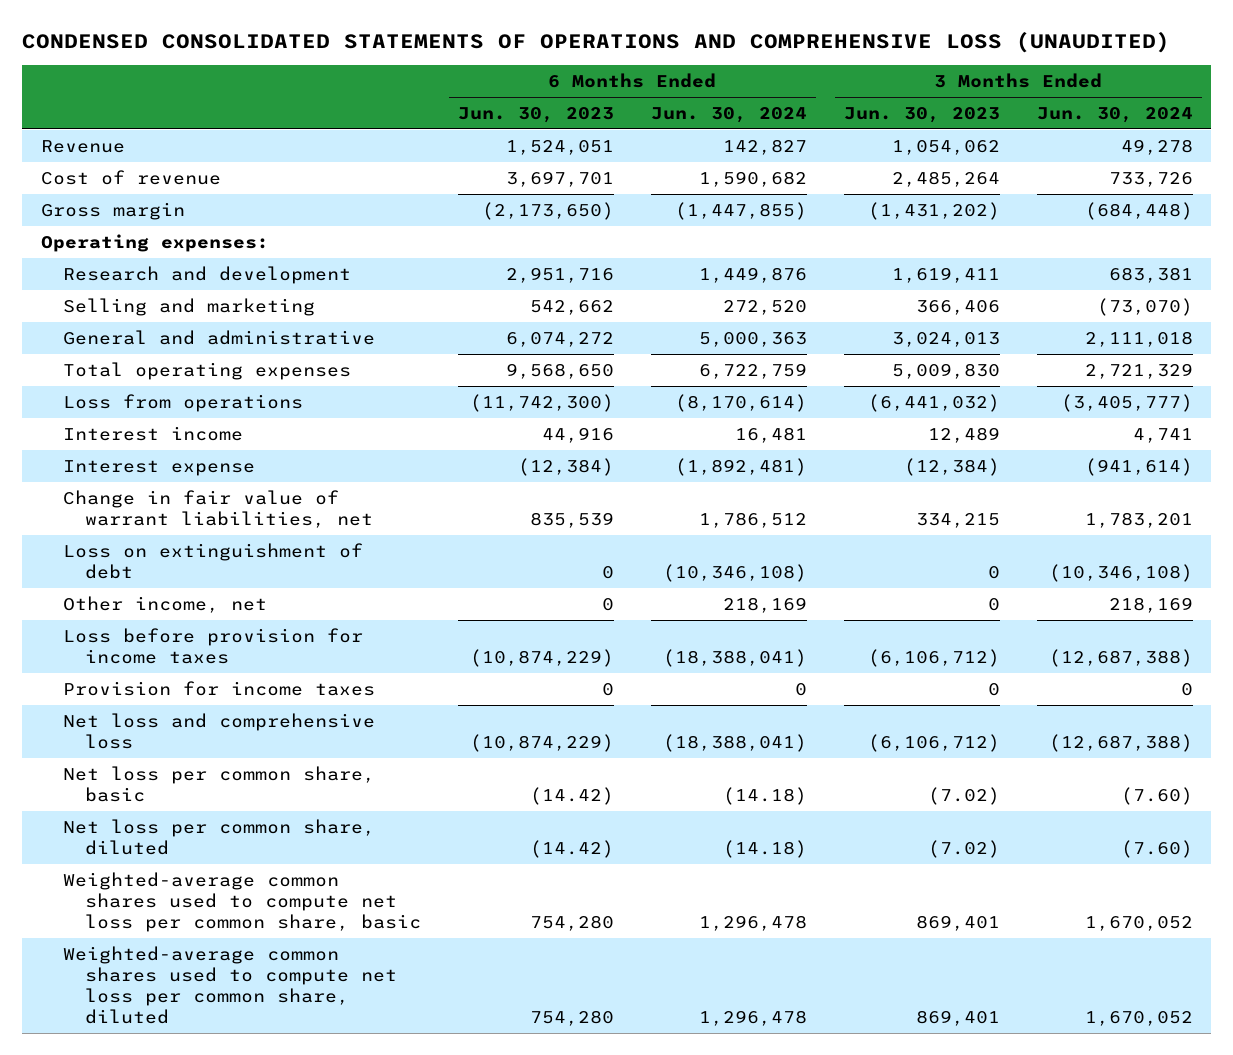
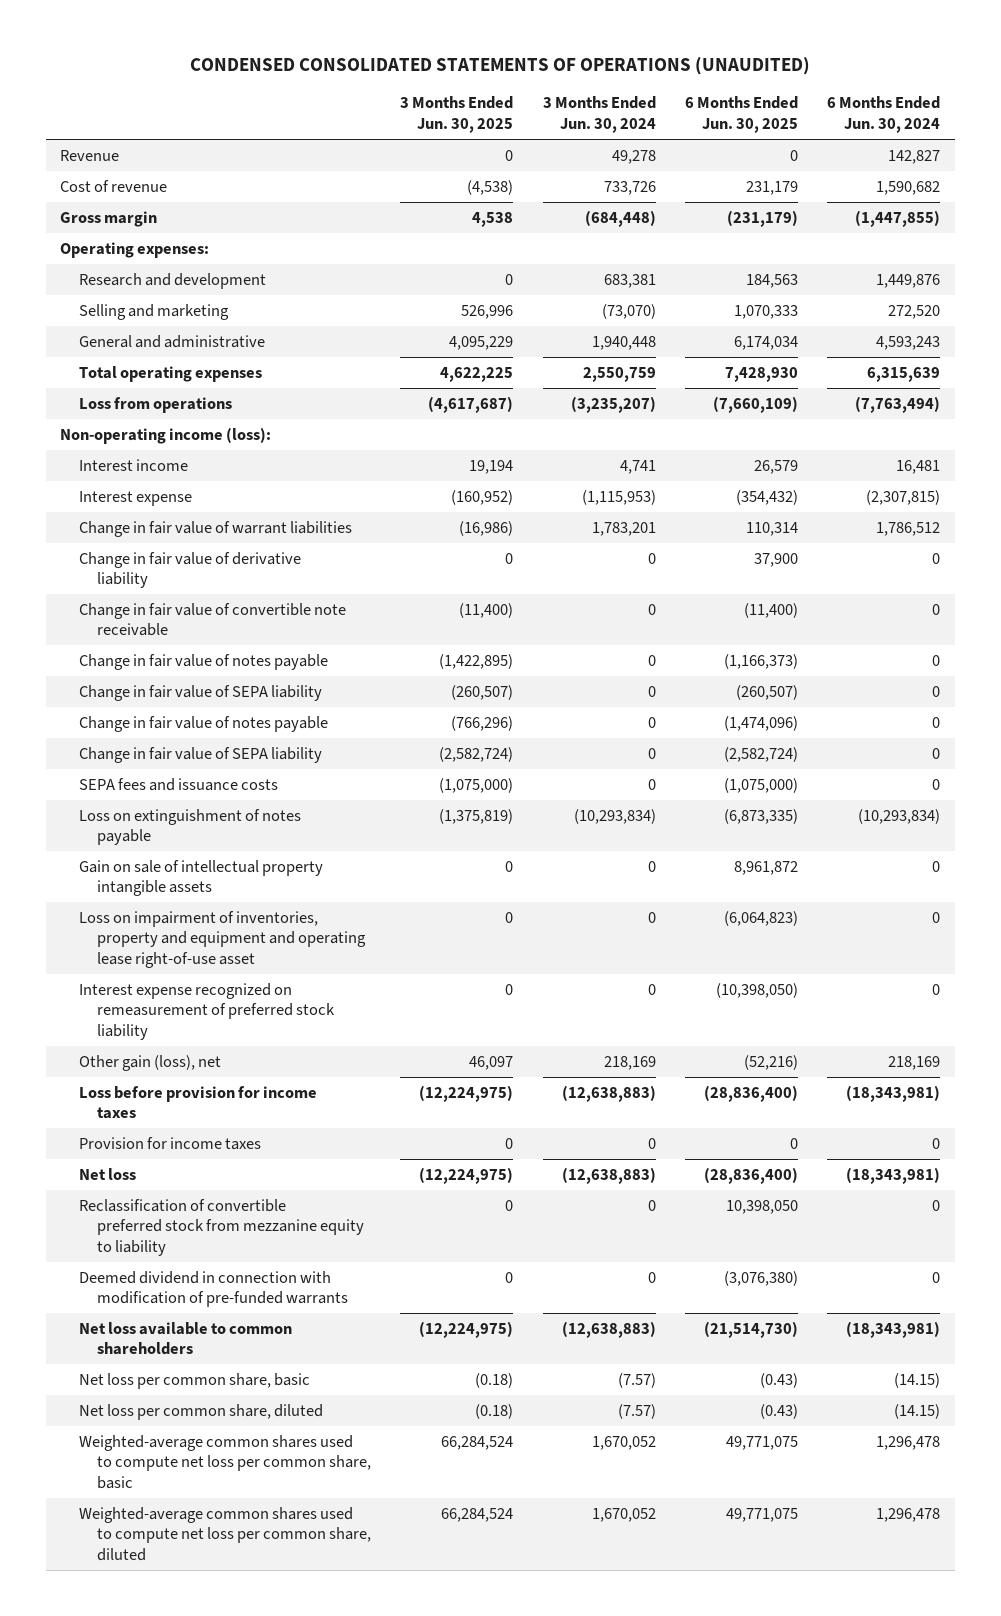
[22,32,1171,54] CONDENSED CONSOLIDATED STATEMENTS OF OPERATIONS AND COMPREHENSIVE LOSS (UNAUDITED) -> [190,57,811,76] CONDENSED CONSOLIDATED STATEMENTS OF OPERATIONS (UNAUDITED)
[457,106,614,123] Jun. 30, 2023 -> none
[843,106,1000,123] Jun. 30, 2023 -> none
none -> [400,96,514,134] 3 Months Ended Jun. 30, 2025
none -> [685,96,799,134] 6 Months Ended Jun. 30, 2025
[698,331,807,347] 5,000,363 -> [876,335,941,350] 4,593,243
[1084,330,1193,347] 2,111,018 -> [591,335,656,350] 1,940,448
[698,362,807,379] 6,722,759 -> [867,366,941,382] 6,315,639
[1084,362,1193,379] 2,721,329 -> [582,366,656,382] 2,550,759
[674,393,807,412] (8,170,614) -> [855,395,941,413] (7,763,494)
[1060,393,1193,412] (3,405,777) -> [570,395,656,413] (3,235,207)
none -> [60,426,272,444] Non-operating income (loss):
[674,457,807,476] (1,892,481) -> [866,489,941,505] (2,307,815)
[1084,457,1193,476] (941,614) -> [581,489,656,505] (1,115,953)
[62,489,373,528] Change in fair value of warrant liabilities, net -> [78,520,352,537] Change in fair value of warrant liabilities
none -> [78,551,301,589] Change in fair value of derivative liability
none -> [78,602,346,637] Change in fair value of convertible note receivable
none -> [78,653,328,670] Change in fair value of notes payable
none -> [78,684,322,701] Change in fair value of SEPA liability
none -> [78,715,328,732] Change in fair value of notes payable
none -> [78,746,322,763] Change in fair value of SEPA liability
none -> [78,777,278,791] SEPA fees and issuance costs
[62,542,363,579] Loss on extinguishment of debt -> [78,808,301,846] Loss on extinguishment of notes payable
[662,563,807,582] (10,346,108) -> [858,808,941,824] (10,293,834)
[1048,563,1193,582] (10,346,108) -> [573,808,656,824] (10,293,834)
none -> [78,859,323,897] Gain on sale of intellectual property intangible assets
none -> [78,910,367,968] Loss on impairment of inventories, property and equipment and operating lease right-of-use asset
none -> [78,982,336,1040] Interest expense recognized on remeasurement of preferred stock liability
[62,595,267,613] Other income, net -> [78,1054,221,1071] Other gain (loss), net
[662,648,807,667] (18,388,041) -> [846,1084,941,1102] (18,343,981)
[1048,648,1193,667] (12,687,388) -> [561,1084,656,1102] (12,638,883)
[62,712,375,749] Net loss and comprehensive loss -> [78,1167,136,1180] Net loss
[662,733,807,752] (18,388,041) -> [846,1166,941,1184] (18,343,981)
[1048,733,1193,752] (12,687,388) -> [561,1166,656,1184] (12,638,883)
none -> [78,1198,365,1256] Reclassification of convertible preferred stock from mezzanine equity to liability
none -> [78,1270,349,1308] Deemed dividend in connection with modification of pre-funded warrants
none -> [78,1321,292,1356] Net loss available to common shareholders
[722,786,807,805] (14.18) -> [894,1372,941,1388] (14.15)
[1120,786,1193,805] (7.60) -> [617,1372,656,1388] (7.57)
[722,839,807,858] (14.18) -> [894,1403,941,1419] (14.15)
[1120,839,1193,858] (7.60) -> [617,1403,656,1419] (7.57)

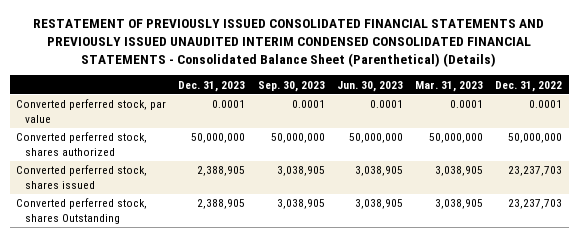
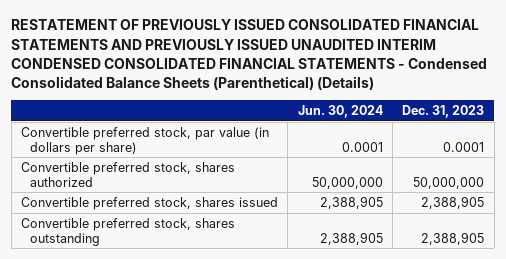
[33,18,545,67] RESTATEMENT OF PREVIOUSLY ISSUED CONSOLIDATED FINANCIAL STATEMENTS AND PREVIOUSLY ISSUED UNAUDITED INTERIM CONDENSED CONSOLIDATED FINANCIAL STATEMENTS - Consolidated Balance Sheet (Parenthetical) (Details) -> [11,19,488,90] RESTATEMENT OF PREVIOUSLY ISSUED CONSOLIDATED FINANCIAL STATEMENTS AND PREVIOUSLY ISSUED UNAUDITED INTERIM CONDENSED CONSOLIDATED FINANCIAL STATEMENTS - Condensed Consolidated Balance Sheets (Parenthetical) (Details)
[257,80,325,92] Sep. 30, 2023 -> none
[336,80,403,92] Jun. 30, 2023 -> none
[415,80,484,92] Mar. 31, 2023 -> none
[495,80,563,92] Dec. 31, 2022 -> none
none -> [297,105,383,119] Jun. 30, 2024
[16,99,167,123] Converted perferred stock, par value -> [21,126,270,155] Convertible preferred stock, par value (in dollars per share)
[16,132,148,156] Converted perferred stock, shares authorized -> [21,161,236,187] Convertible preferred stock, shares authorized
[16,165,148,189] Converted perferred stock, shares issued -> [21,196,279,210] Convertible preferred stock, shares issued
[16,198,148,224] Converted perferred stock, shares Outstanding -> [21,217,236,246] Convertible preferred stock, shares outstanding

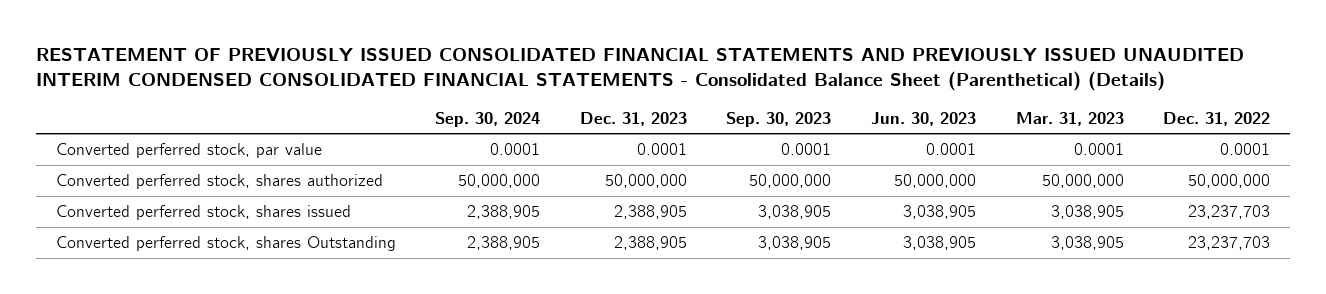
[11,19,488,90] RESTATEMENT OF PREVIOUSLY ISSUED CONSOLIDATED FINANCIAL STATEMENTS AND PREVIOUSLY ISSUED UNAUDITED INTERIM CONDENSED CONSOLIDATED FINANCIAL STATEMENTS - Condensed Consolidated Balance Sheets (Parenthetical) (Details) -> [35,48,1244,92] RESTATEMENT OF PREVIOUSLY ISSUED CONSOLIDATED FINANCIAL STATEMENTS AND PREVIOUSLY ISSUED UNAUDITED INTERIM CONDENSED CONSOLIDATED FINANCIAL STATEMENTS - Consolidated Balance Sheet (Parenthetical) (Details)
[297,105,383,119] Jun. 30, 2024 -> none
none -> [435,111,541,127] Sep. 30, 2024
none -> [726,111,832,127] Sep. 30, 2023
none -> [870,111,976,126] Jun. 30, 2023
none -> [1015,111,1124,126] Mar. 31, 2023
none -> [1163,111,1271,126] Dec. 31, 2022
[21,126,270,155] Convertible preferred stock, par value (in dollars per share) -> [55,142,322,158] Converted perferred stock, par value
[21,161,236,187] Convertible preferred stock, shares authorized -> [55,173,383,189] Converted perferred stock, shares authorized
[21,196,279,210] Convertible preferred stock, shares issued -> [55,204,351,220] Converted perferred stock, shares issued
[21,217,236,246] Convertible preferred stock, shares outstanding -> [55,235,396,251] Converted perferred stock, shares Outstanding

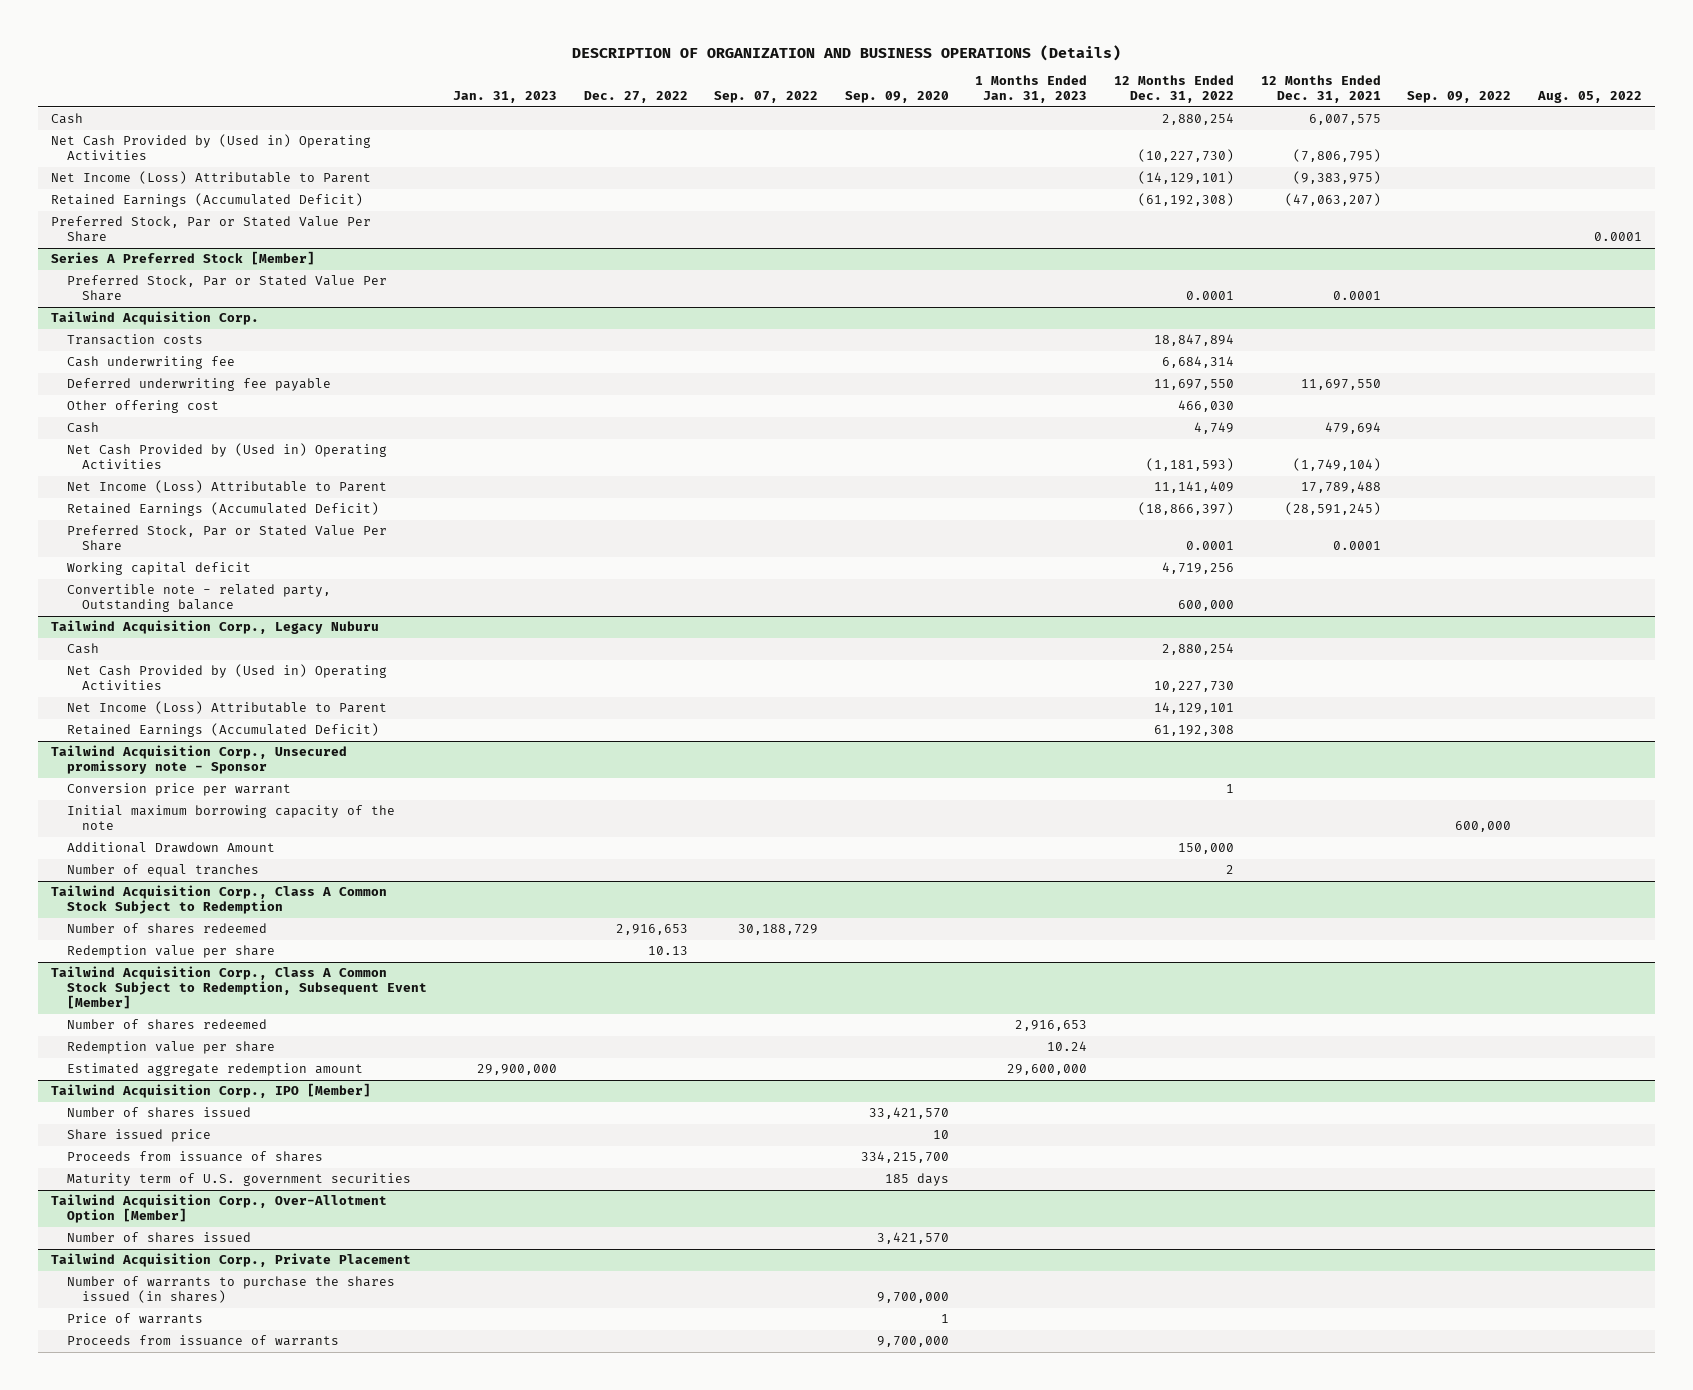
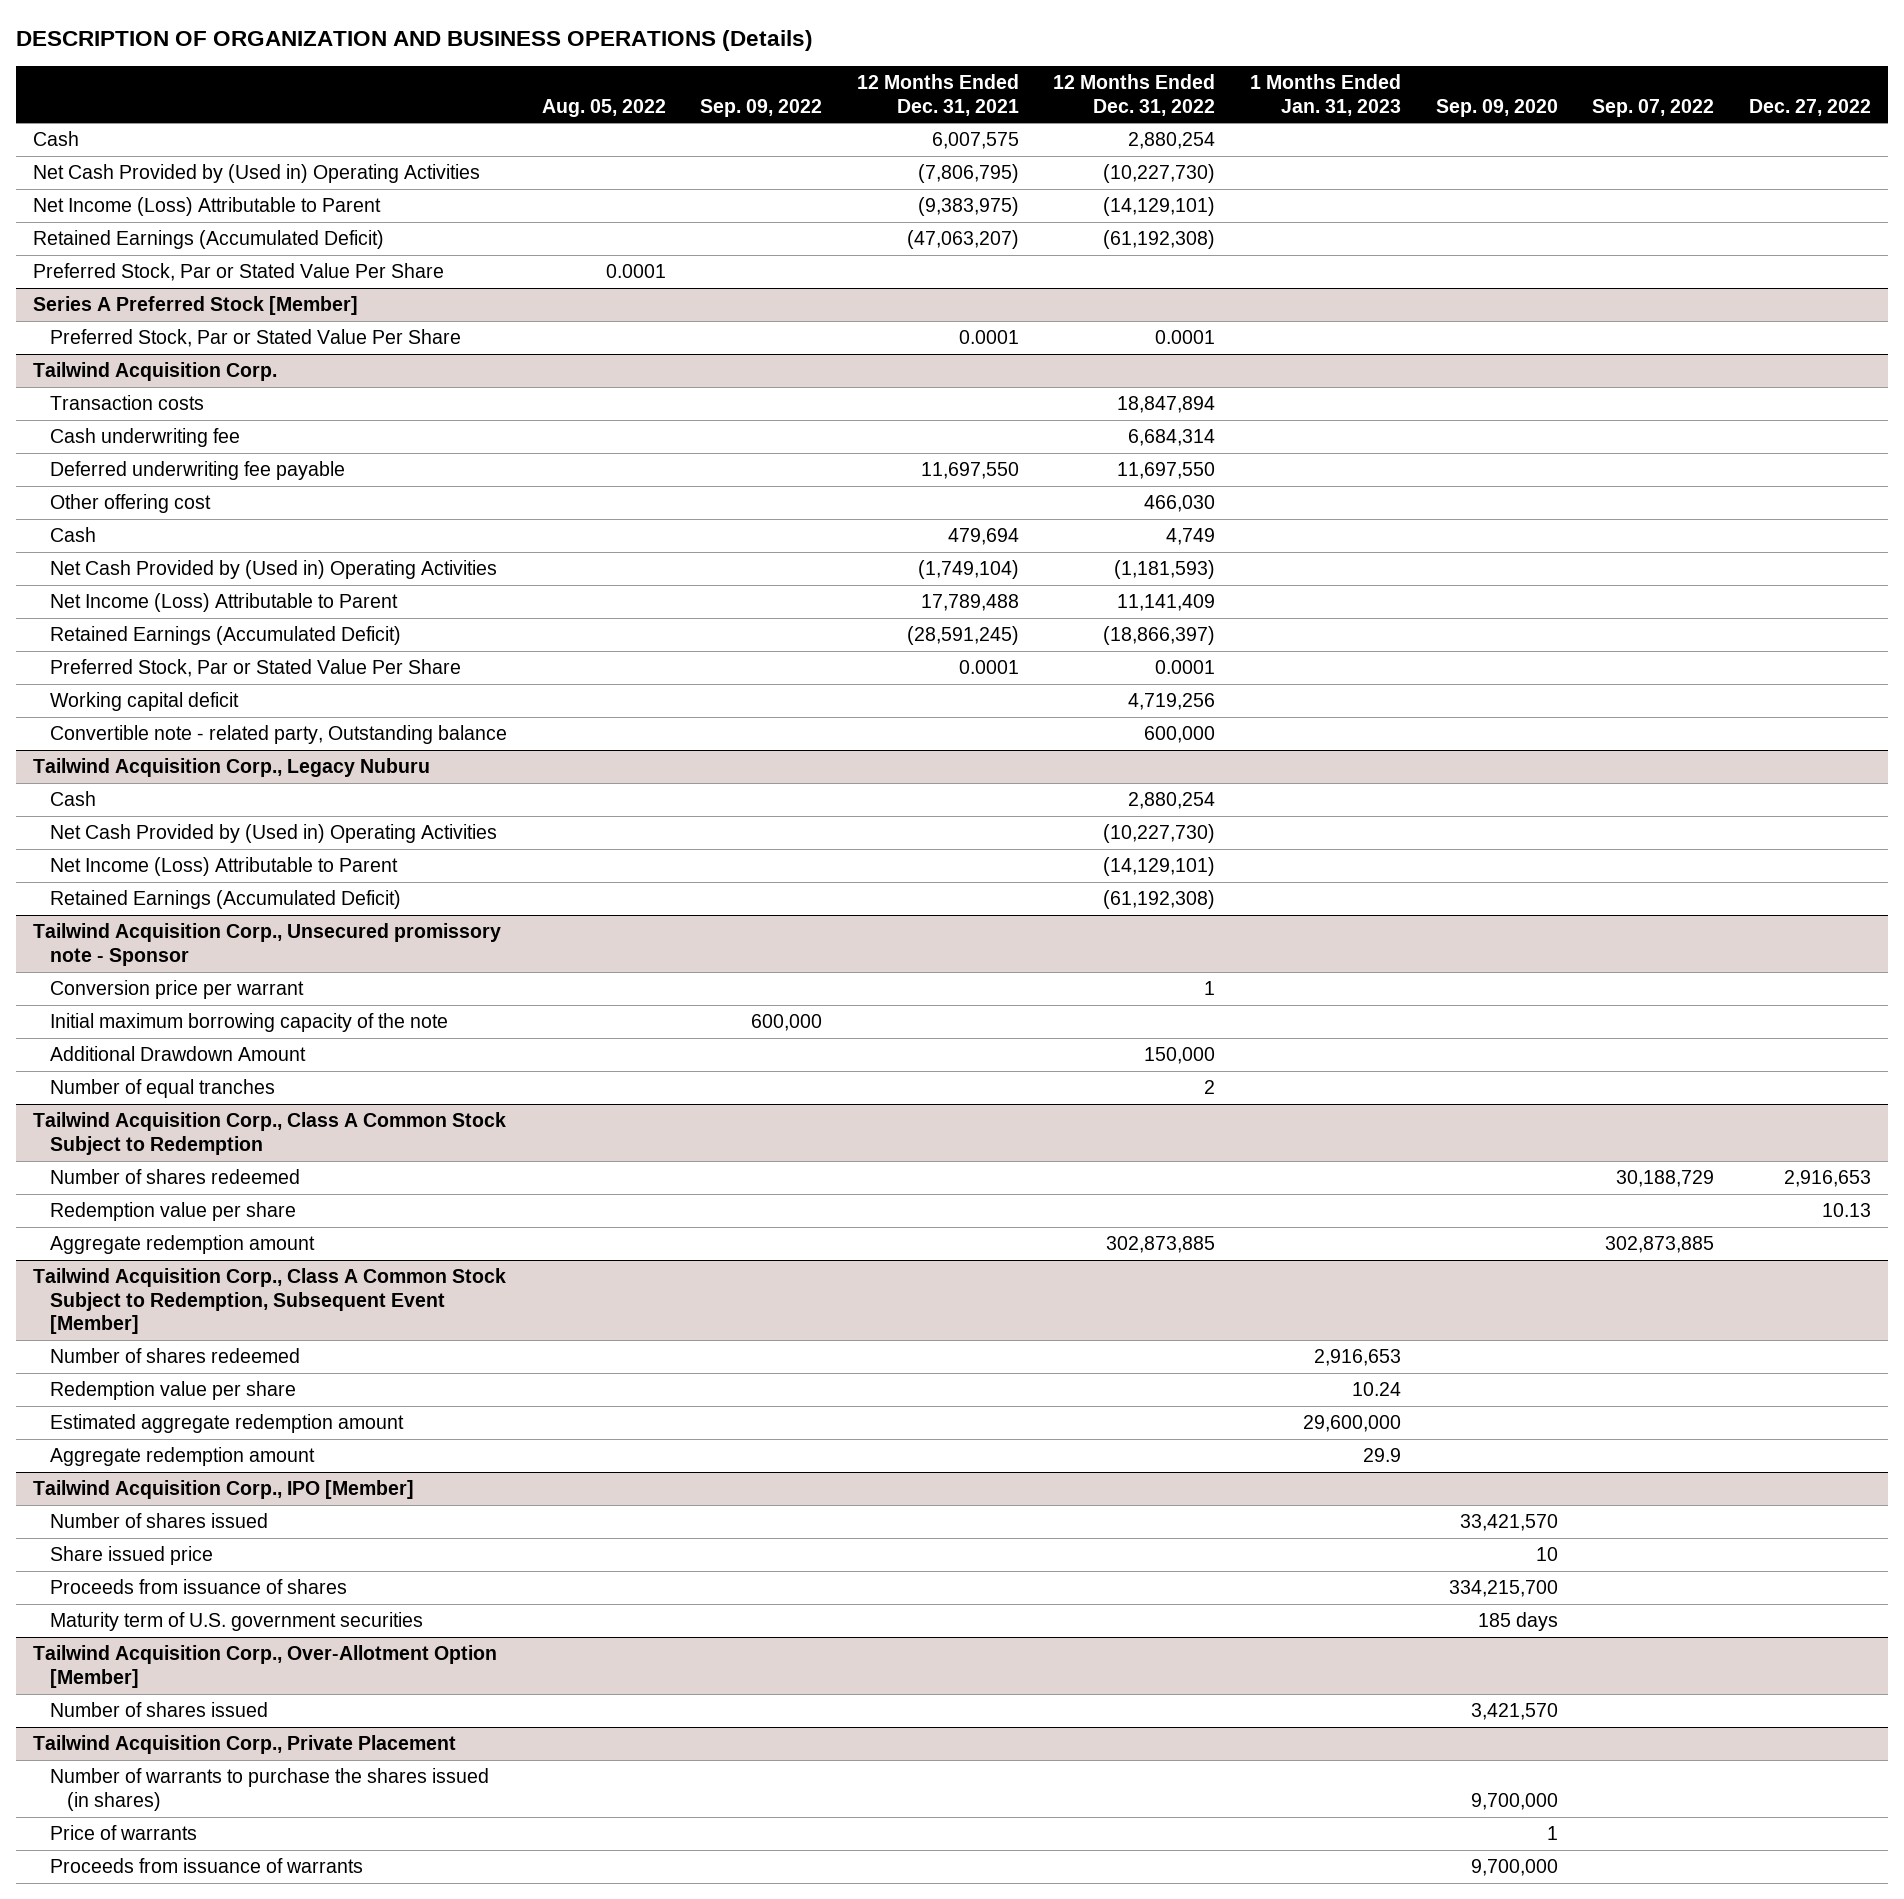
[453,91,558,104] Jan. 31, 2023 -> none
[1154,681,1235,693] 10,227,730 -> [1103,824,1216,844] (10,227,730)
[1154,702,1235,715] 14,129,101 -> [1103,857,1216,877] (14,129,101)
[1154,725,1235,737] 61,192,308 -> [1103,890,1216,910] (61,192,308)
none -> [50,1235,316,1255] Aggregate redemption amount
none -> [50,1447,316,1467] Aggregate redemption amount

